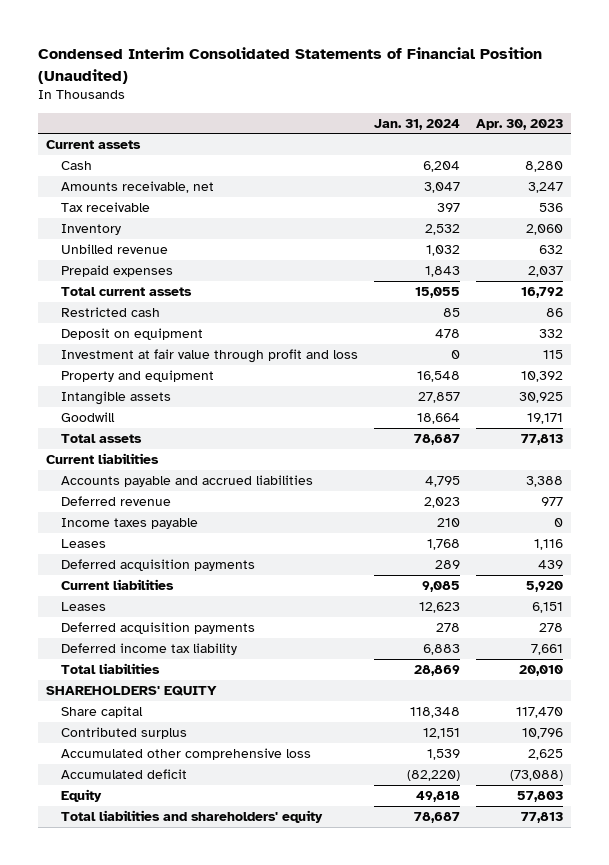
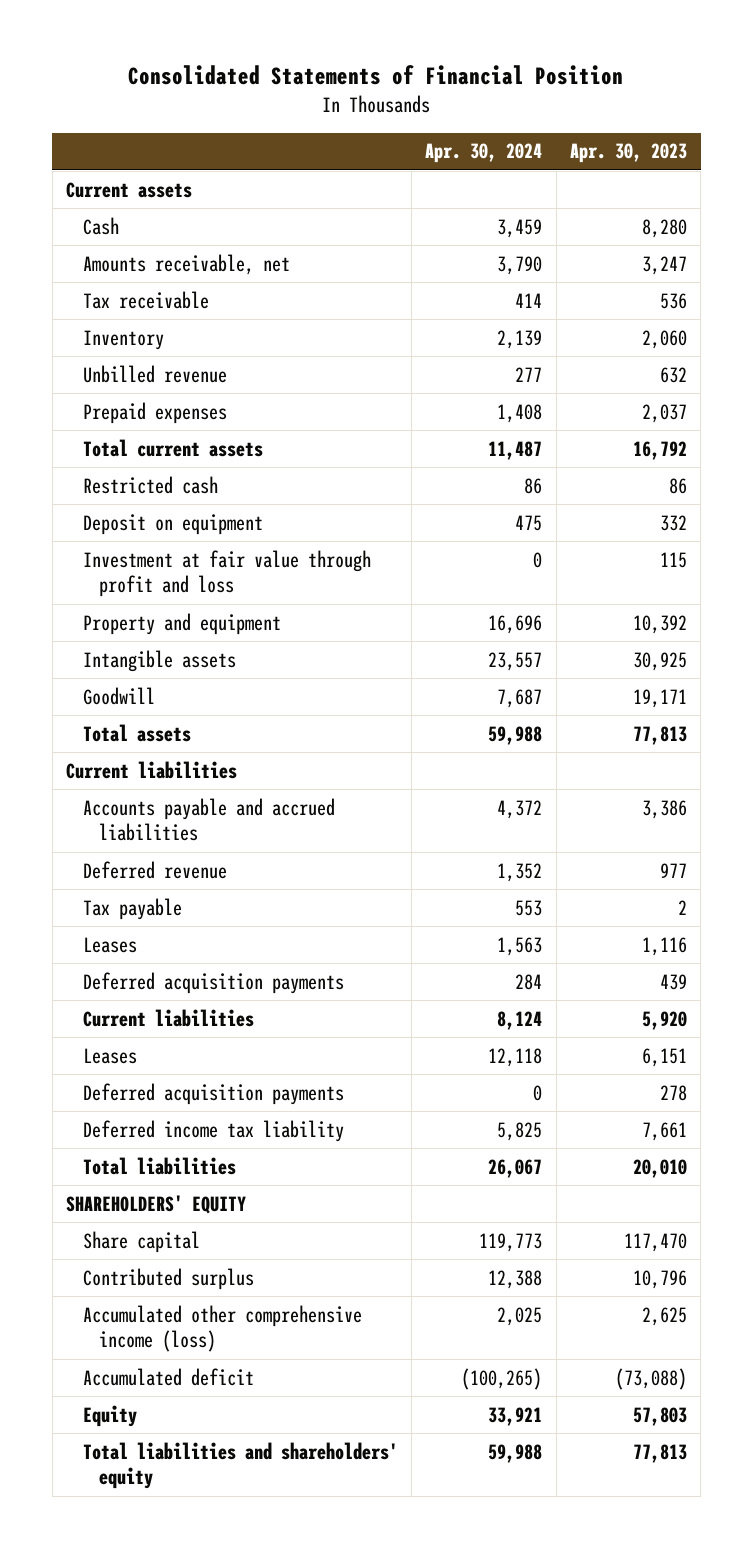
[38,47,543,84] Condensed Interim Consolidated Statements of Financial Position (Unaudited) -> [128,65,624,86] Consolidated Statements of Financial Position
[374,118,461,130] Jan. 31, 2024 -> none
none -> [425,143,543,164] Apr. 30, 2024
[525,476,563,488] 3,388 -> [641,799,687,819] 3,386
[61,518,199,530] Income taxes payable -> [82,897,182,920] Tax payable
[553,518,563,528] 0 -> [677,899,687,915] 2
[61,748,312,761] Accumulated other comprehensive loss -> [82,1304,362,1353] Accumulated other comprehensive income (loss)

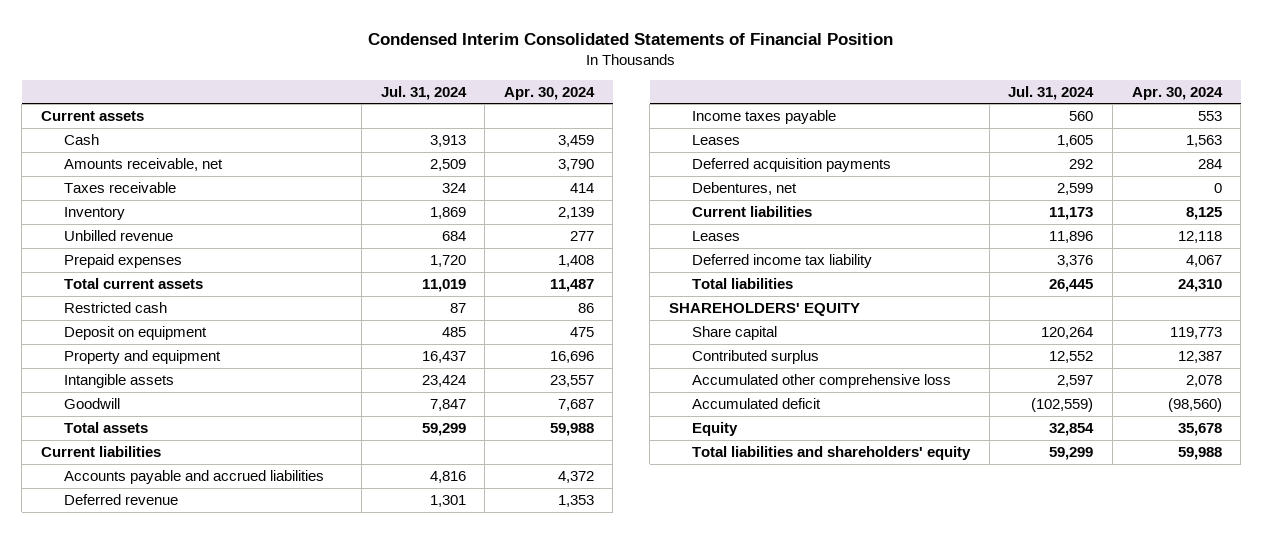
[128,65,624,86] Consolidated Statements of Financial Position -> [368,32,894,45] Condensed Interim Consolidated Statements of Financial Position
[569,143,687,164] Apr. 30, 2023 -> none
none -> [380,85,467,100] Jul. 31, 2024
[82,290,209,309] Tax receivable -> [64,182,177,194] Taxes receivable
[82,549,371,598] Investment at fair value through profit and loss -> none
[497,862,543,882] 1,352 -> [557,495,594,508] 1,353
[82,897,182,920] Tax payable -> [692,110,837,125] Income taxes payable
none -> [692,182,798,196] Debentures, net
[497,1010,543,1030] 8,124 -> [1185,207,1222,221] 8,125
[82,1082,344,1105] Deferred acquisition payments -> none
[497,1121,543,1141] 5,825 -> [1185,255,1222,268] 4,067
[488,1158,543,1178] 26,067 -> [1177,279,1222,293] 24,310
[488,1269,543,1289] 12,388 -> [1177,351,1222,364] 12,387
[82,1304,362,1353] Accumulated other comprehensive income (loss) -> [692,374,952,389] Accumulated other comprehensive loss
[497,1306,543,1326] 2,025 -> [1185,375,1222,388] 2,078
[461,1367,543,1390] (100,265) -> [1167,398,1222,413] (98,560)
[488,1406,543,1426] 33,921 -> [1177,423,1222,437] 35,678

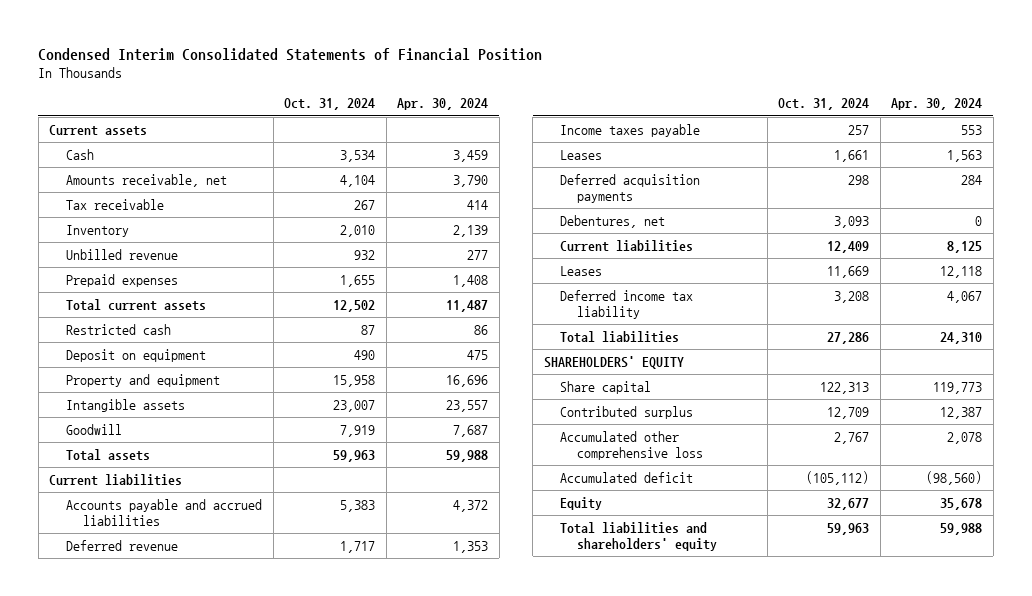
[380,85,467,100] Jul. 31, 2024 -> none
none -> [284,98,376,111] Oct. 31, 2024
[64,182,177,194] Taxes receivable -> [66,198,165,210] Tax receivable

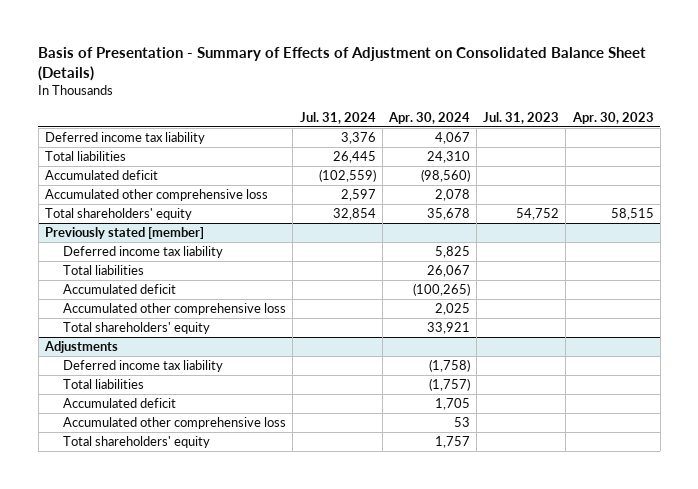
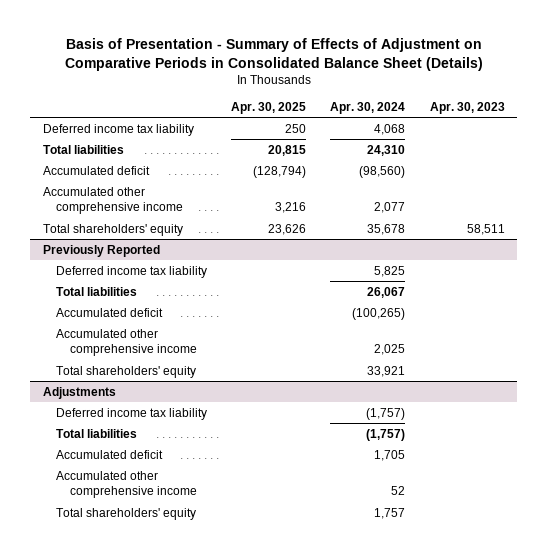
[38,47,647,81] Basis of Presentation - Summary of Effects of Adjustment on Consolidated Balance Sheet (Details) -> [64,38,483,71] Basis of Presentation - Summary of Effects of Adjustment on Comparative Periods in Consolidated Balance Sheet (Details)
[299,112,376,125] Jul. 31, 2024 -> none
[483,112,560,125] Jul. 31, 2023 -> none
none -> [231,101,307,114] Apr. 30, 2025
[434,132,470,145] 4,067 -> [374,123,406,135] 4,068
[44,189,268,202] Accumulated other comprehensive loss -> [42,186,184,214] Accumulated other comprehensive income
[434,189,470,202] 2,078 -> [374,201,406,213] 2,077
[610,208,654,221] 58,515 -> [466,223,505,235] 58,511
[44,227,204,240] Previously stated [member] -> [42,244,160,257] Previously Reported
[63,303,287,316] Accumulated other comprehensive loss -> [56,328,197,356] Accumulated other comprehensive income
[428,359,470,373] (1,758) -> [366,407,406,420] (1,757)
[63,417,287,430] Accumulated other comprehensive loss -> [56,470,197,498] Accumulated other comprehensive income
[453,417,470,428] 53 -> [391,485,406,495] 52

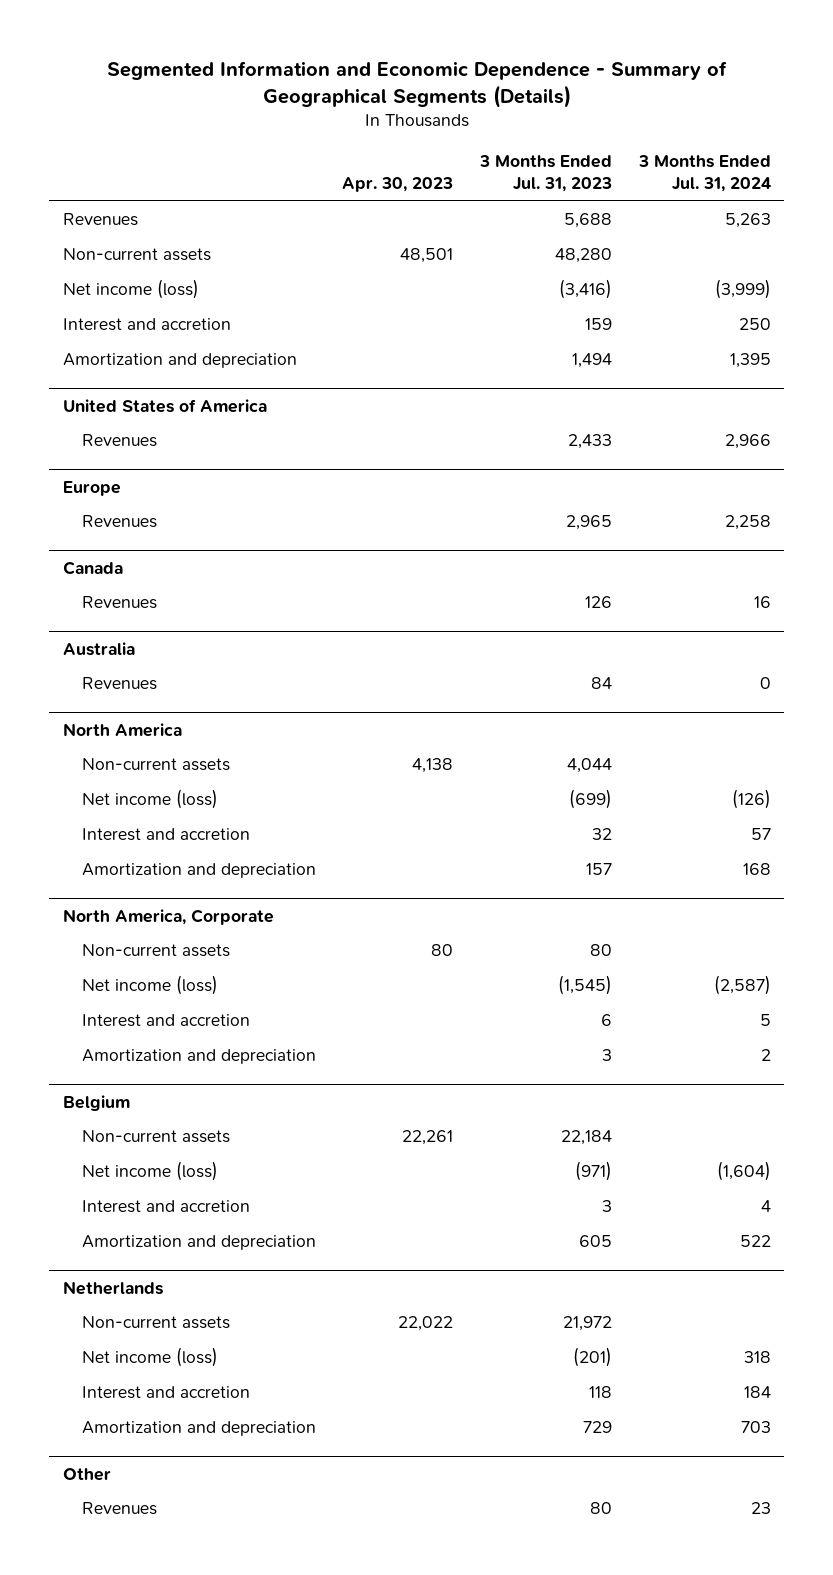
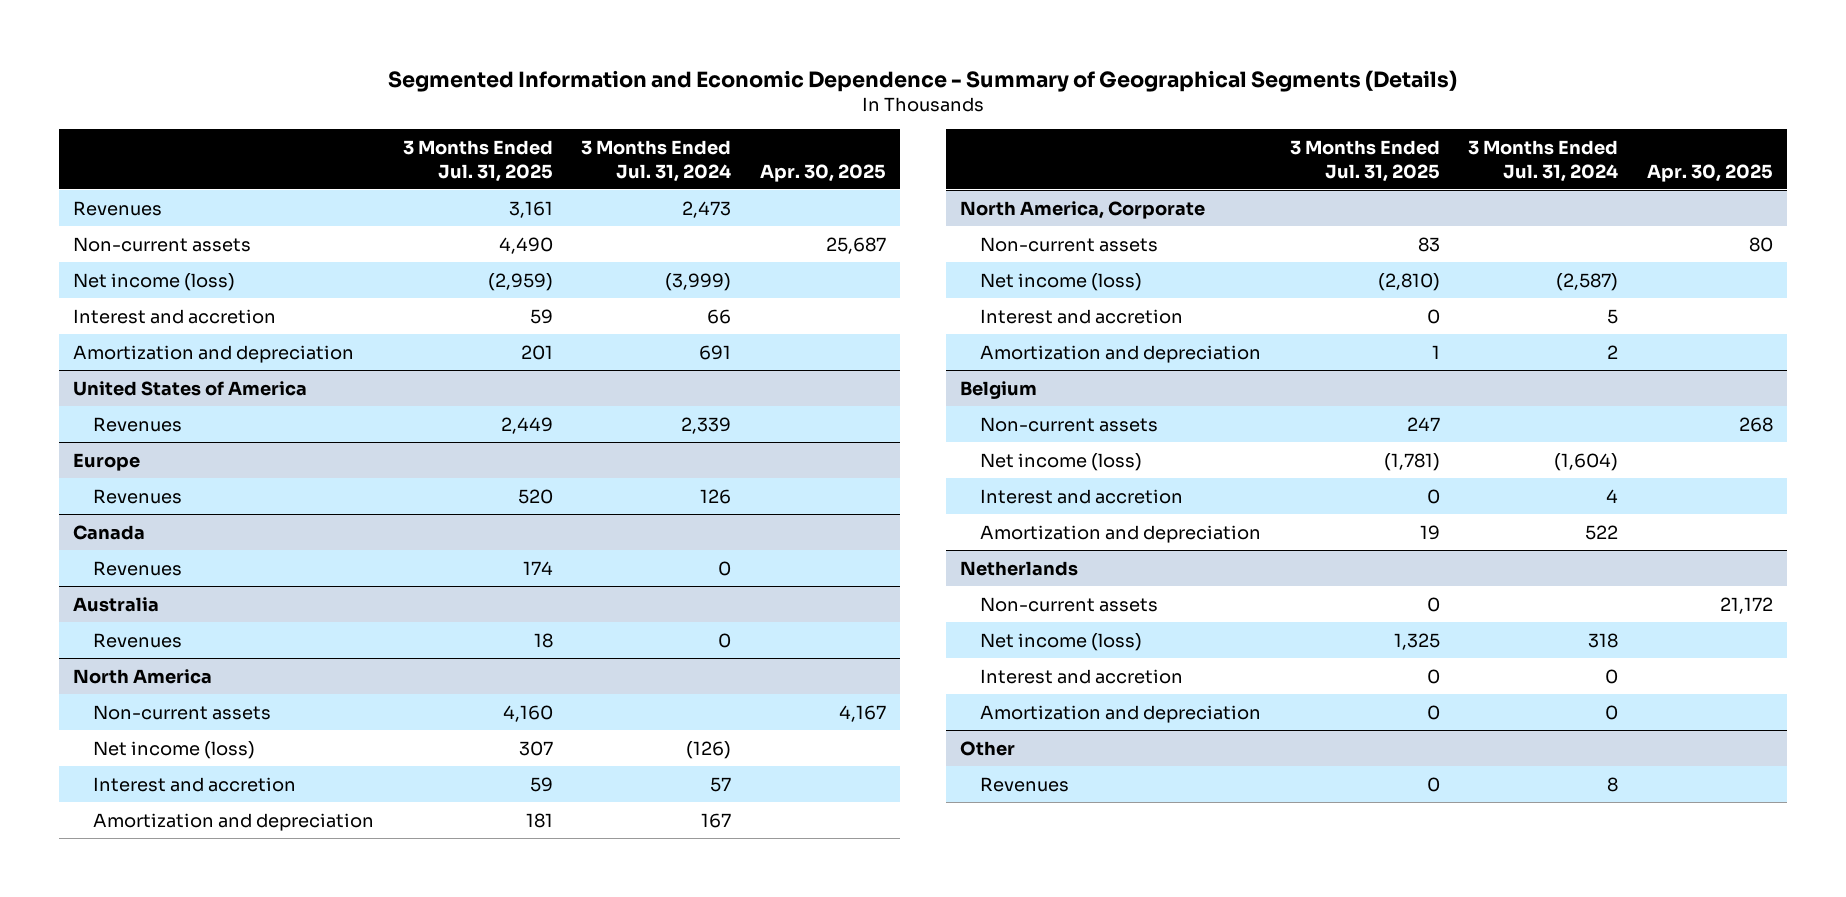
[342,177,454,193] Apr. 30, 2023 -> none
[479,154,613,193] 3 Months Ended Jul. 31, 2023 -> none
none -> [402,140,553,182] 3 Months Ended Jul. 31, 2025
none -> [760,163,887,182] Apr. 30, 2025
[724,213,771,229] 5,263 -> [682,200,732,218] 2,473
[738,318,771,331] 250 -> [707,308,732,324] 66
[729,353,771,369] 1,395 -> [699,344,732,360] 691
[724,434,771,450] 2,966 -> [681,416,732,434] 2,339
[724,515,771,531] 2,258 -> [700,488,732,504] 126
[753,596,771,609] 16 -> [718,560,732,576] 0
[742,863,771,876] 168 -> [701,812,732,828] 167
[743,1386,771,1399] 184 -> [1605,668,1619,684] 0
[740,1421,771,1434] 703 -> [1605,704,1619,720] 0
[750,1502,771,1515] 23 -> [1607,776,1619,792] 8

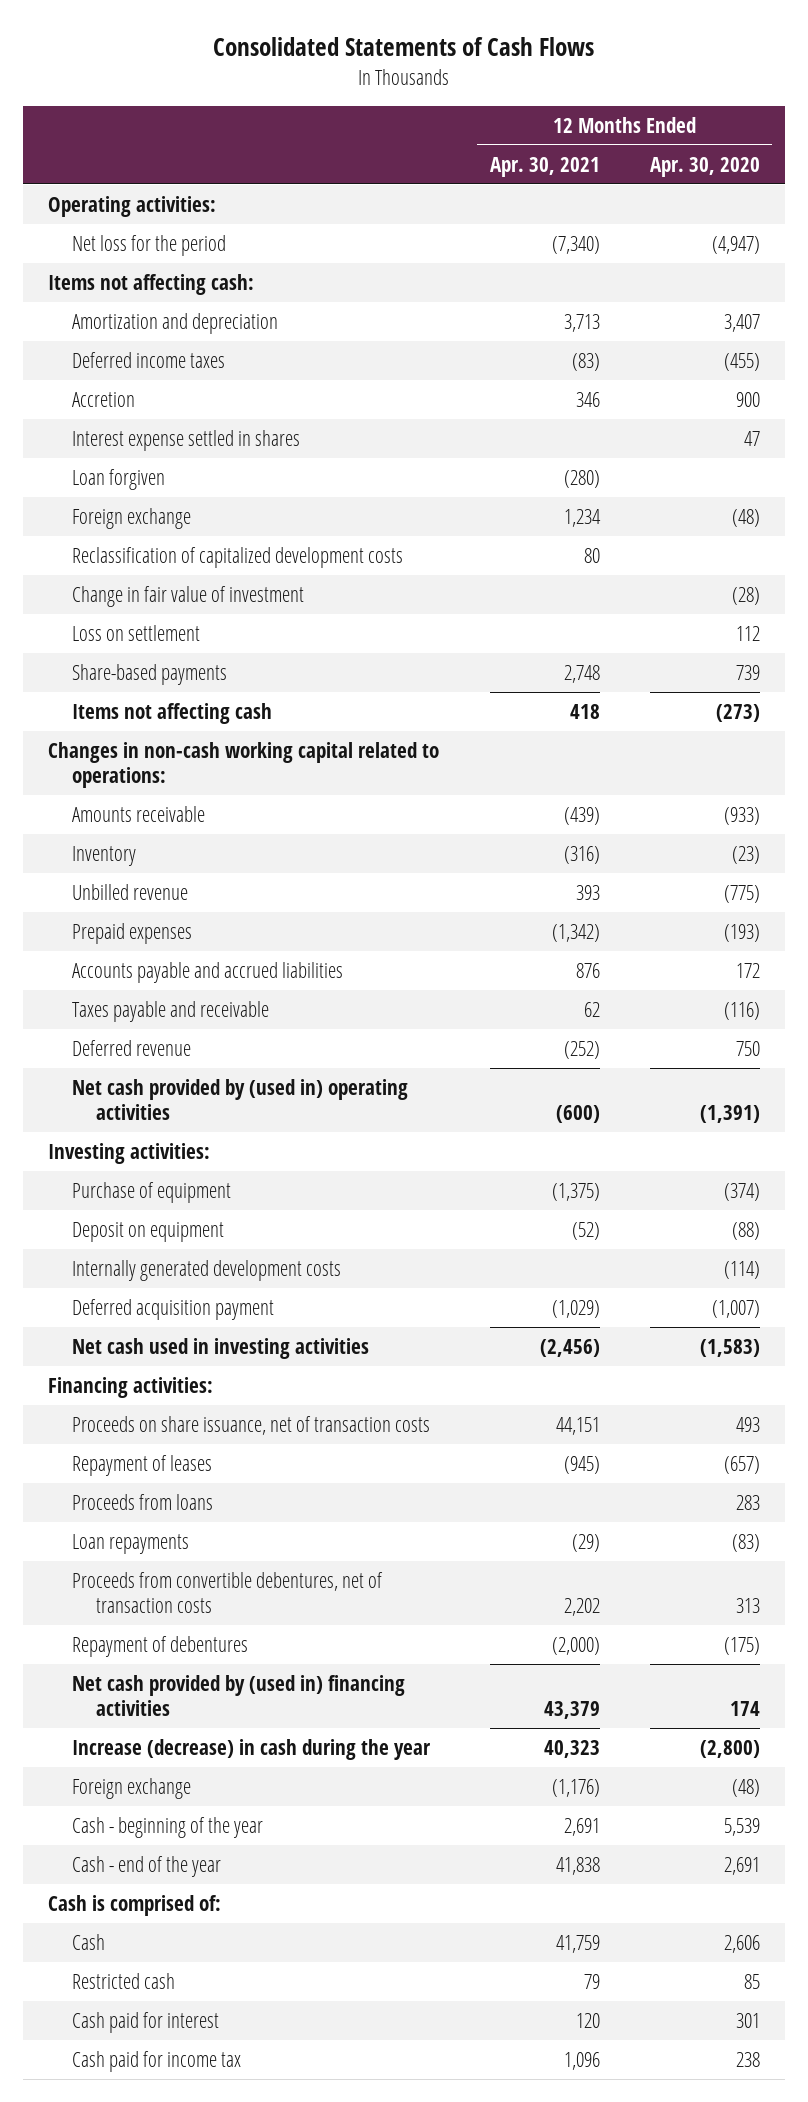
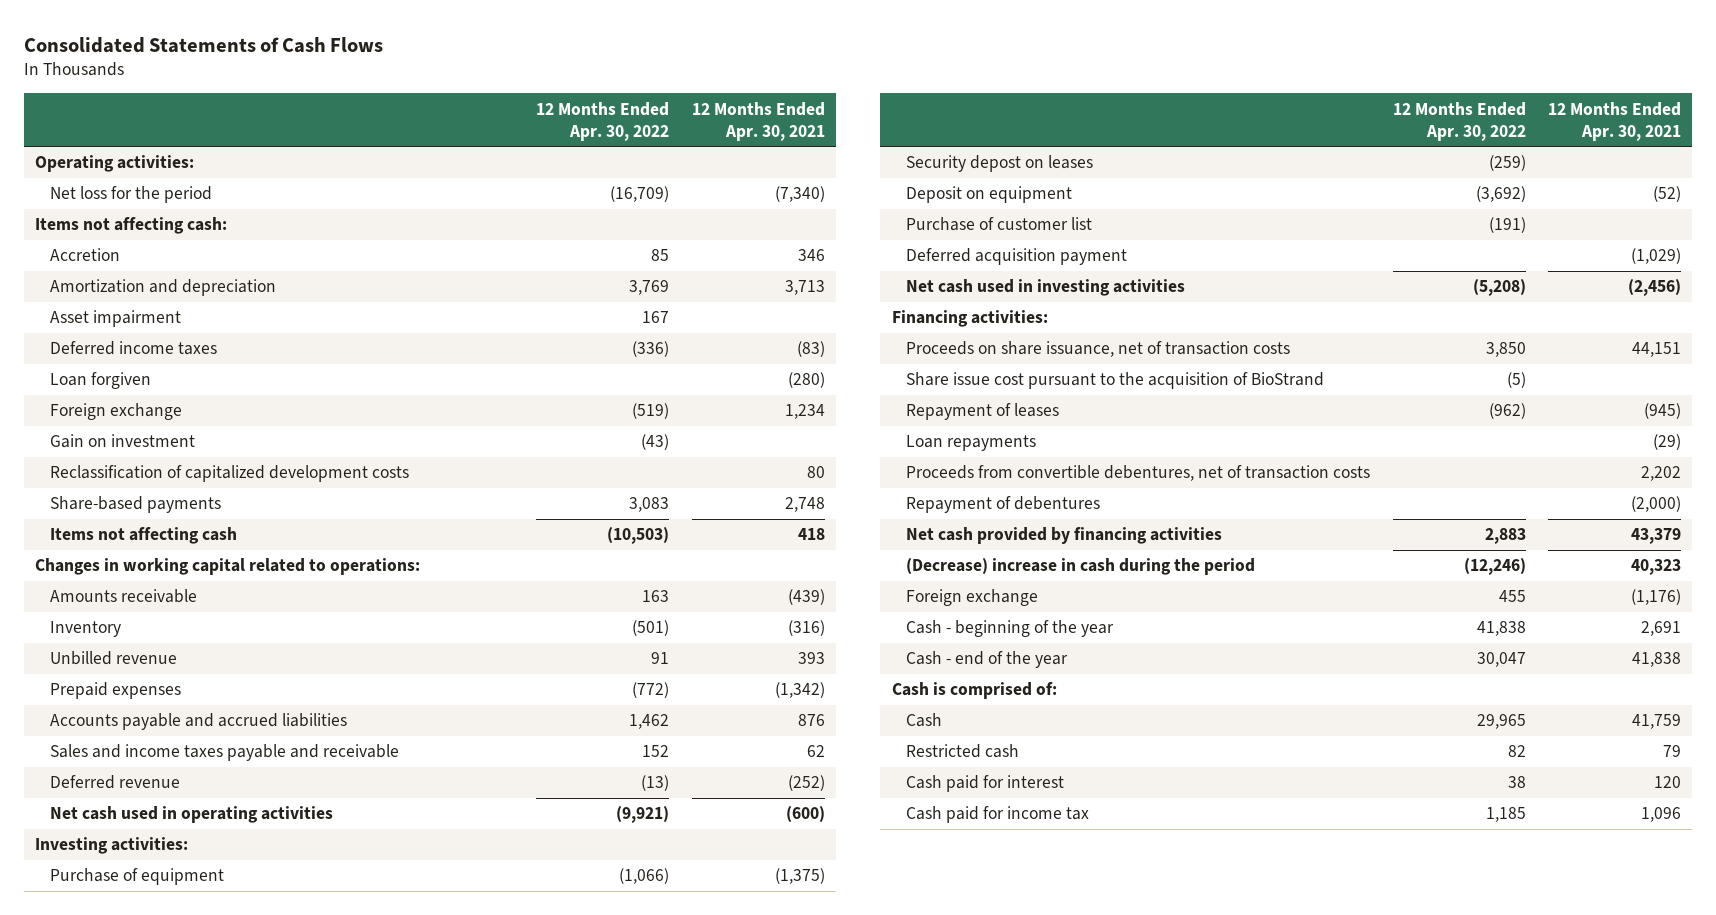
[649,156,760,177] Apr. 30, 2020 -> none
none -> [536,101,670,141] 12 Months Ended Apr. 30, 2022
[72,392,136,408] Accretion -> [49,248,120,262] Accretion
none -> [49,310,181,328] Asset impairment
[72,430,301,452] Interest expense settled in shares -> none
none -> [49,434,195,449] Gain on investment
[72,586,305,608] Change in fair value of investment -> none
[72,625,201,642] Loss on settlement -> none
[48,742,440,789] Changes in non-cash working capital related to operations: -> [35,558,421,576] Changes in working capital related to operations:
[72,1001,270,1023] Taxes payable and receivable -> [49,744,399,762] Sales and income taxes payable and receivable
[72,1079,409,1121] Net cash provided by (used in) operating activities -> [49,806,333,824] Net cash used in operating activities
none -> [906,155,1094,173] Security depost on leases
[72,1260,342,1282] Internally generated development costs -> none
none -> [906,217,1093,232] Purchase of customer list
none -> [906,372,1325,390] Share issue cost pursuant to the acquisition of BioStrand
[72,1494,214,1511] Proceeds from loans -> none
[72,1675,406,1717] Net cash provided by (used in) financing activities -> [906,527,1223,545] Net cash provided by financing activities
[72,1739,432,1761] Increase (decrease) in cash during the year -> [906,558,1256,576] (Decrease) increase in cash during the period

